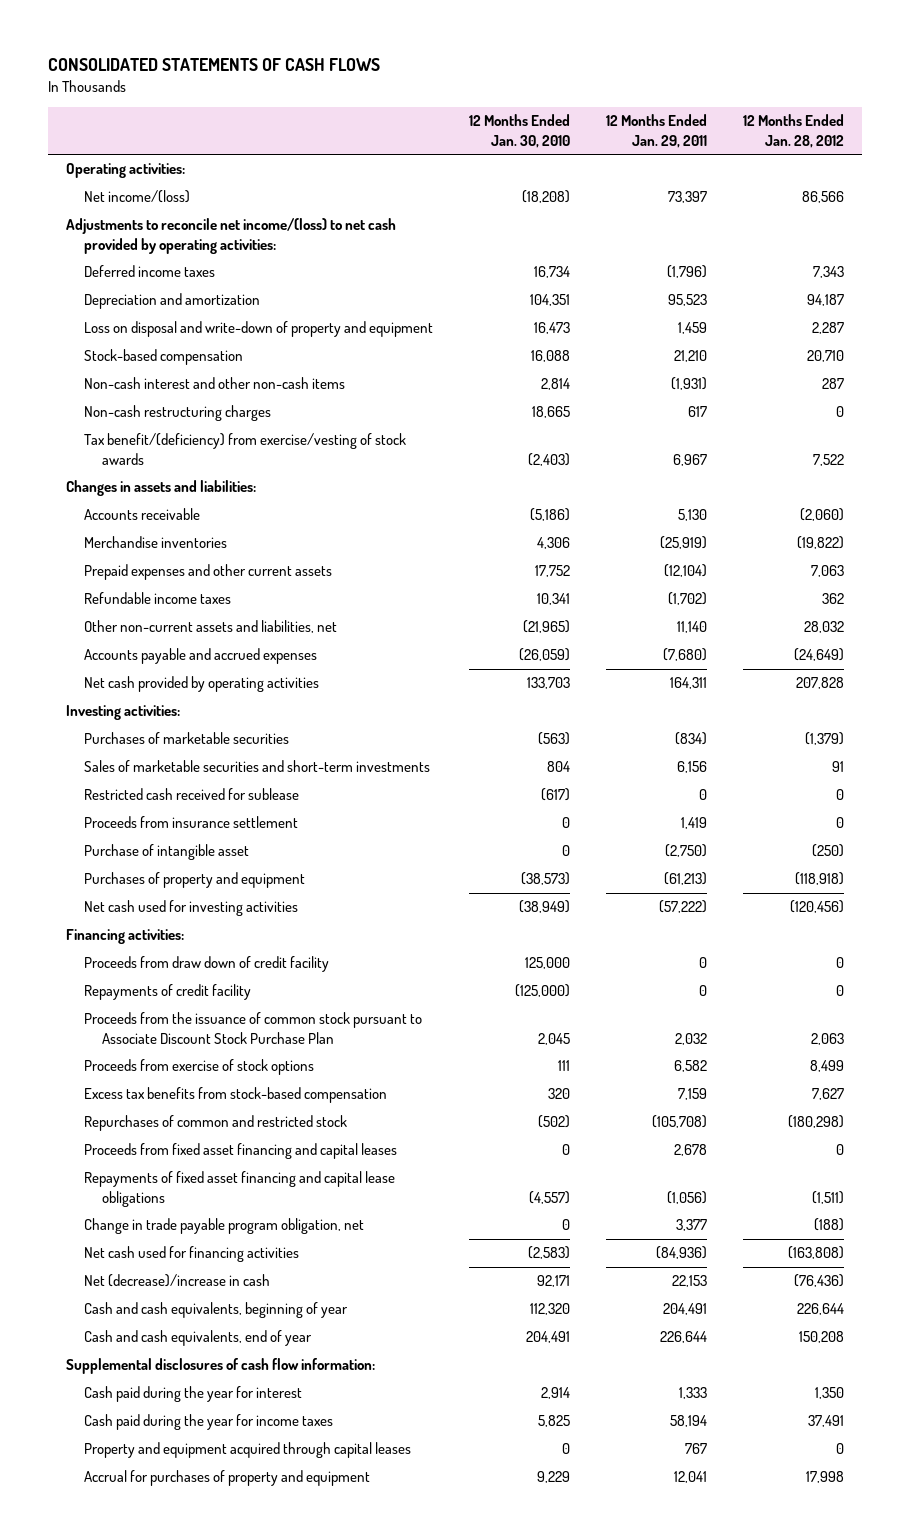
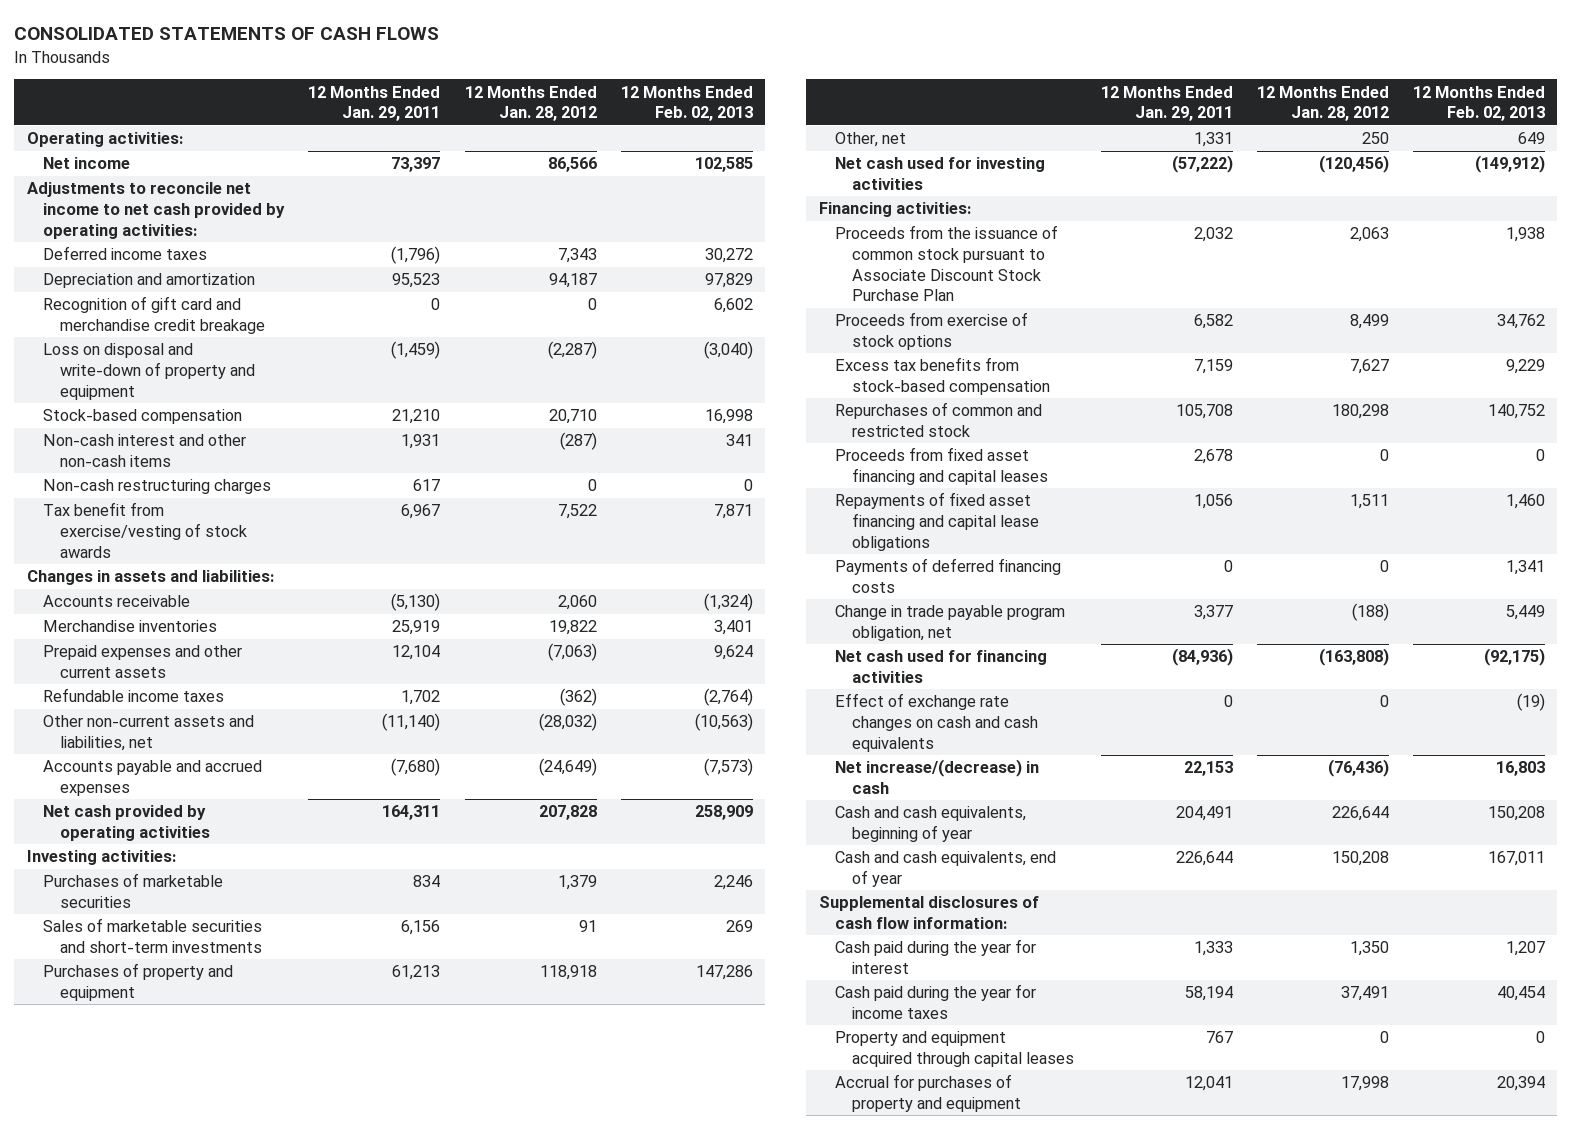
[468,114,570,148] 12 Months Ended Jan. 30, 2010 -> none
none -> [620,85,753,122] 12 Months Ended Feb. 02, 2013
[84,190,191,204] Net income/(loss) -> [43,157,131,170] Net income
[65,218,396,254] Adjustments to reconcile net income/(loss) to net cash provided by operating activities: -> [26,182,286,239] Adjustments to reconcile net income to net cash provided by operating activities:
none -> [43,296,265,334] Recognition of gift card and merchandise credit breakage
[677,322,707,335] 1,459 -> [391,341,441,360] (1,459)
[811,322,844,335] 2,287 -> [547,341,597,360] (2,287)
[670,377,707,391] (1,931) -> [401,434,441,450] 1,931
[821,378,844,390] 287 -> [559,432,597,451] (287)
[84,433,407,465] Tax benefit/(deficiency) from exercise/vesting of stock awards -> [43,502,247,558] Tax benefit from exercise/vesting of stock awards
[677,509,707,522] 5,130 -> [391,593,441,612] (5,130)
[799,508,844,522] (2,060) -> [557,595,597,611] 2,060
[659,536,707,550] (25,919) -> [392,620,441,636] 25,919
[796,536,844,550] (19,822) -> [548,620,597,636] 19,822
[663,564,707,578] (12,104) -> [392,645,441,661] 12,104
[810,565,844,578] 7,063 -> [547,643,597,662] (7,063)
[667,592,707,606] (1,702) -> [401,690,441,706] 1,702
[821,593,844,605] 362 -> [559,688,597,707] (362)
[676,621,707,634] 11,140 -> [382,713,441,732] (11,140)
[803,621,844,634] 28,032 -> [538,713,597,732] (28,032)
[674,732,707,746] (834) -> [413,875,441,888] 834
[804,732,844,746] (1,379) -> [557,875,597,891] 1,379
[84,788,300,801] Restricted cash received for sublease -> none
[84,816,299,829] Proceeds from insurance settlement -> none
[84,844,250,861] Purchase of intangible asset -> none
[663,872,707,886] (61,213) -> [392,965,441,981] 61,213
[794,872,844,886] (118,918) -> [539,965,597,981] 118,918
none -> [835,132,907,148] Other, net
[84,956,330,973] Proceeds from draw down of credit facility -> none
[84,984,252,1001] Repayments of credit facility -> none
[651,1115,707,1129] (105,708) -> [1175,404,1233,420] 105,708
[787,1115,844,1129] (180,298) -> [1331,404,1389,420] 180,298
[666,1190,707,1204] (1,056) -> [1193,494,1233,510] 1,056
[811,1190,844,1204] (1,511) -> [1349,494,1389,510] 1,511
none -> [835,558,1062,593] Payments of deferred financing costs
none -> [835,693,1039,752] Effect of exchange rate changes on cash and cash equivalents
[84,1274,271,1288] Net (decrease)/increase in cash -> [835,759,1040,794] Net increase/(decrease) in cash

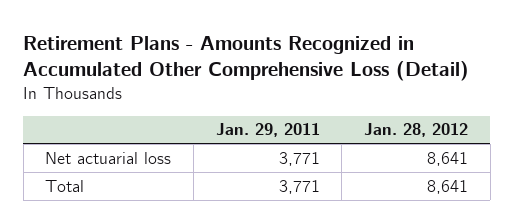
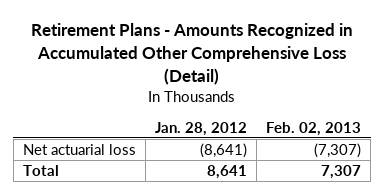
[215,123,320,138] Jan. 29, 2011 -> none
none -> [266,121,362,136] Feb. 02, 2013
[427,151,469,166] 8,641 -> [199,142,247,158] (8,641)

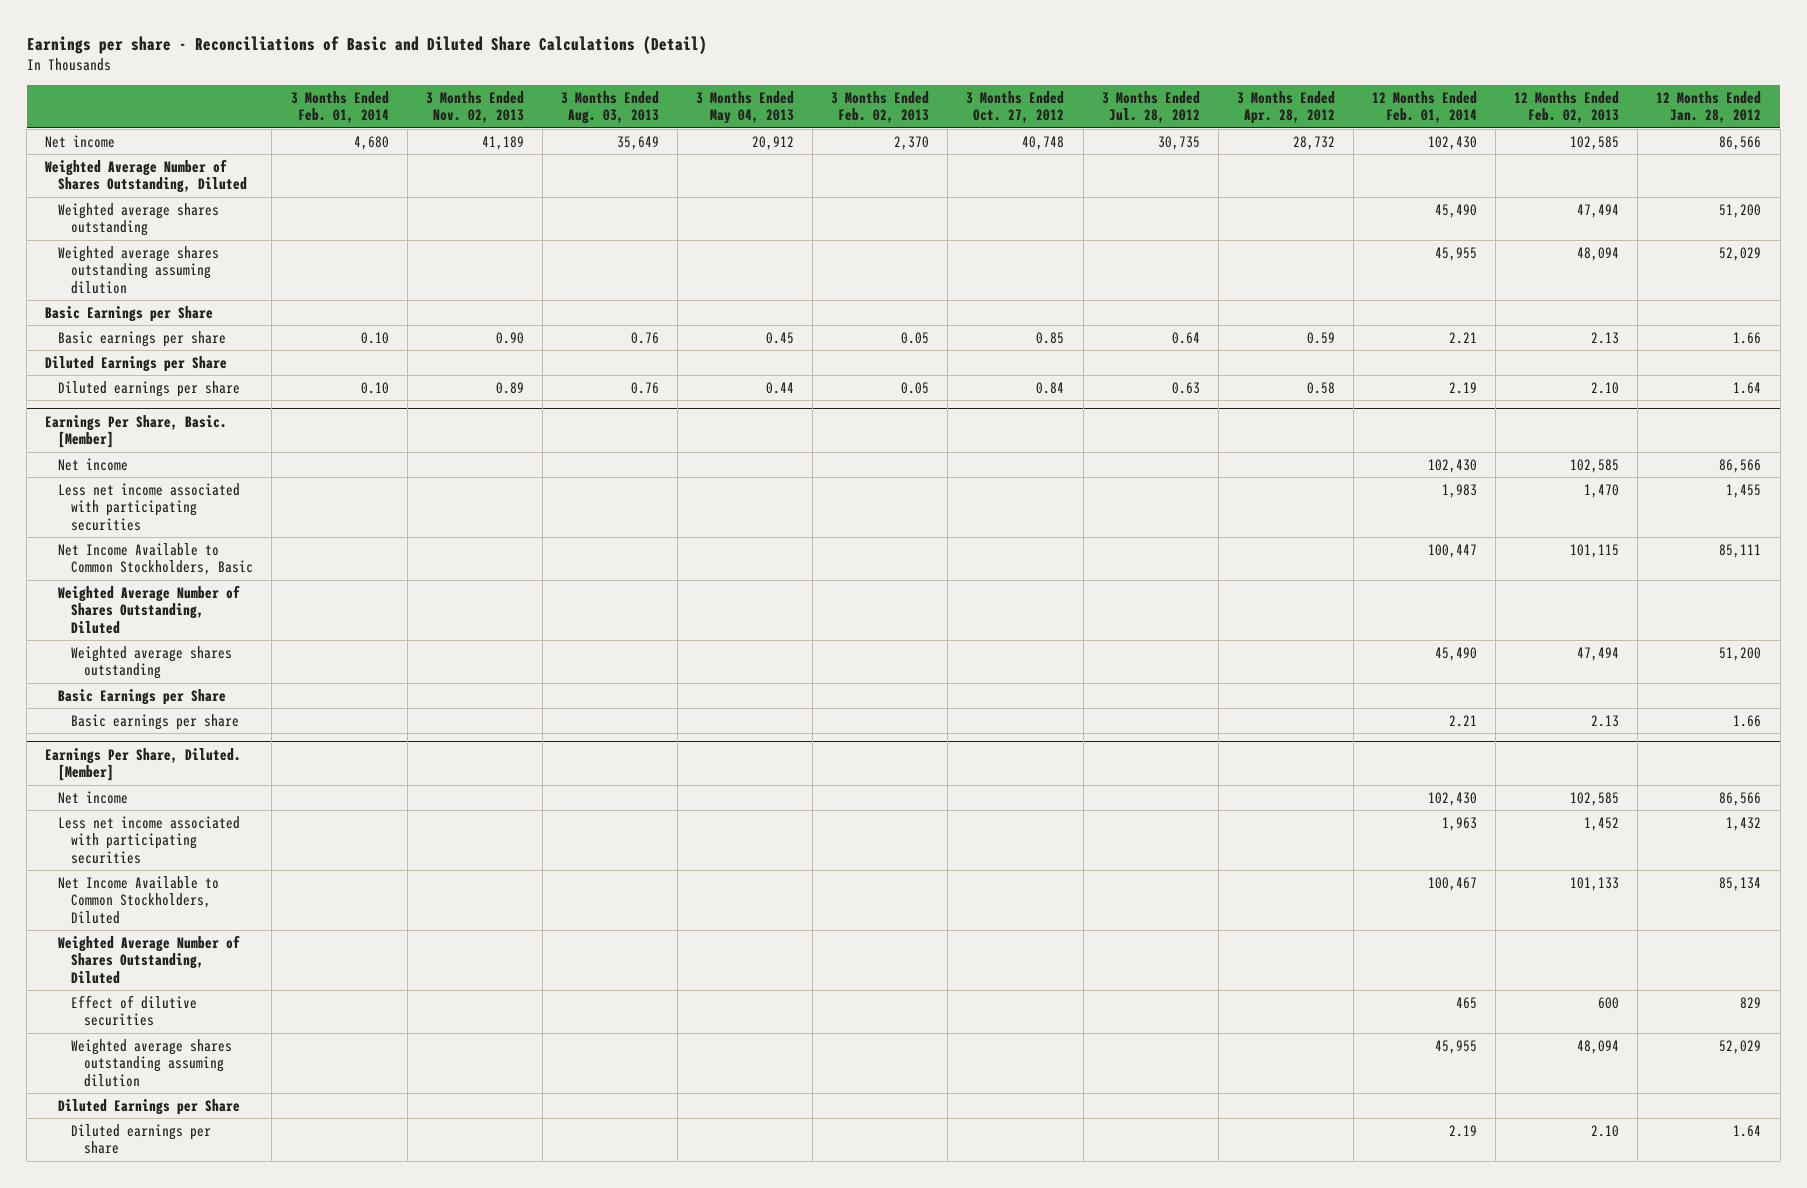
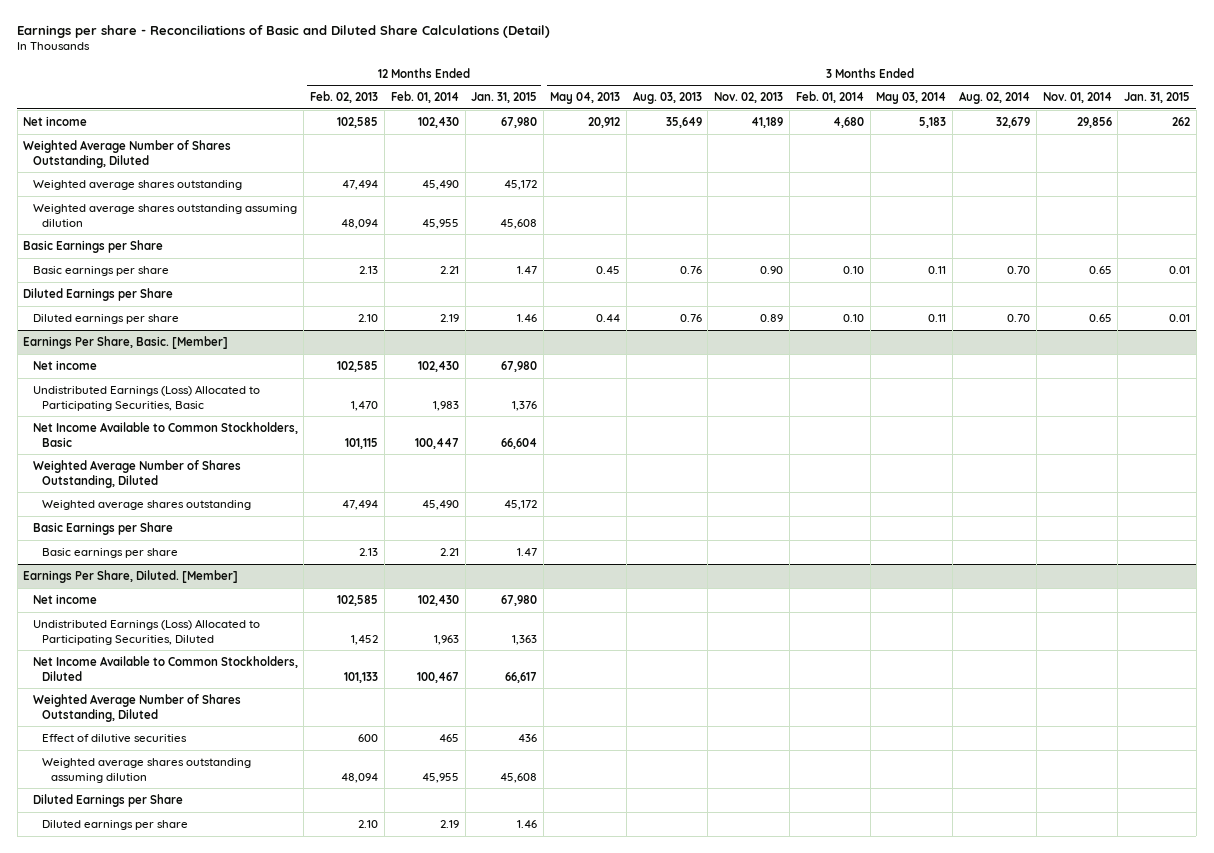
[831,90,930,124] 3 Months Ended Feb. 02, 2013 -> none
[966,90,1065,124] 3 Months Ended Oct. 27, 2012 -> none
[1101,90,1200,124] 3 Months Ended Jul. 28, 2012 -> none
[1236,90,1335,125] 3 Months Ended Apr. 28, 2012 -> none
[1656,90,1762,124] 12 Months Ended Jan. 28, 2012 -> none
none -> [471,92,538,104] Jan. 31, 2015
none -> [876,92,947,105] May 03, 2014
none -> [958,91,1030,105] Aug. 02, 2014
none -> [1042,92,1112,104] Nov. 01, 2014
none -> [1124,92,1191,104] Jan. 31, 2015
[58,482,241,531] Less net income associated with participating securities -> [32,384,260,411] Undistributed Earnings (Loss) Allocated to Participating Securities, Basic
[58,815,241,864] Less net income associated with participating securities -> [32,618,260,645] Undistributed Earnings (Loss) Allocated to Participating Securities, Diluted

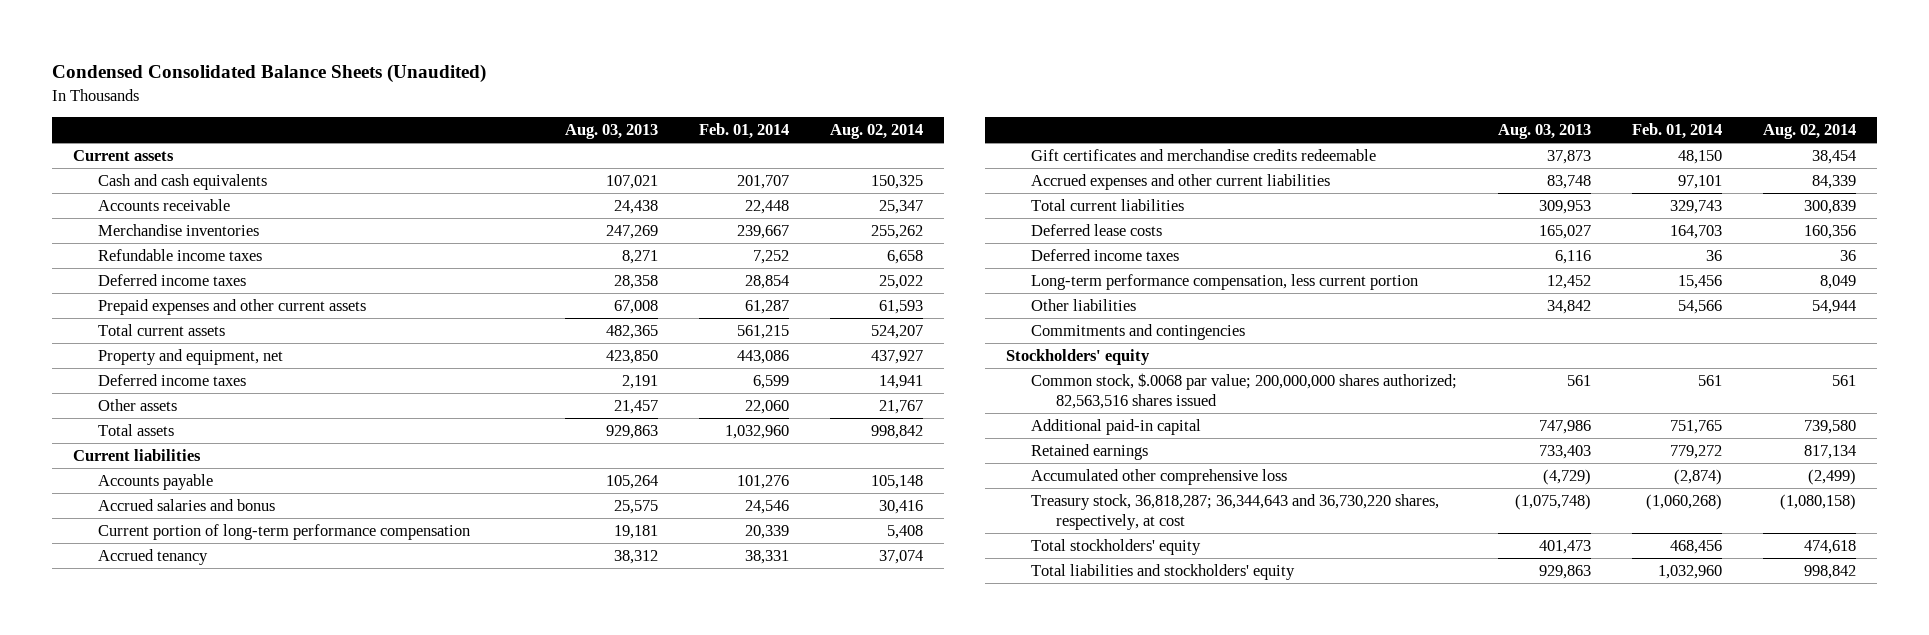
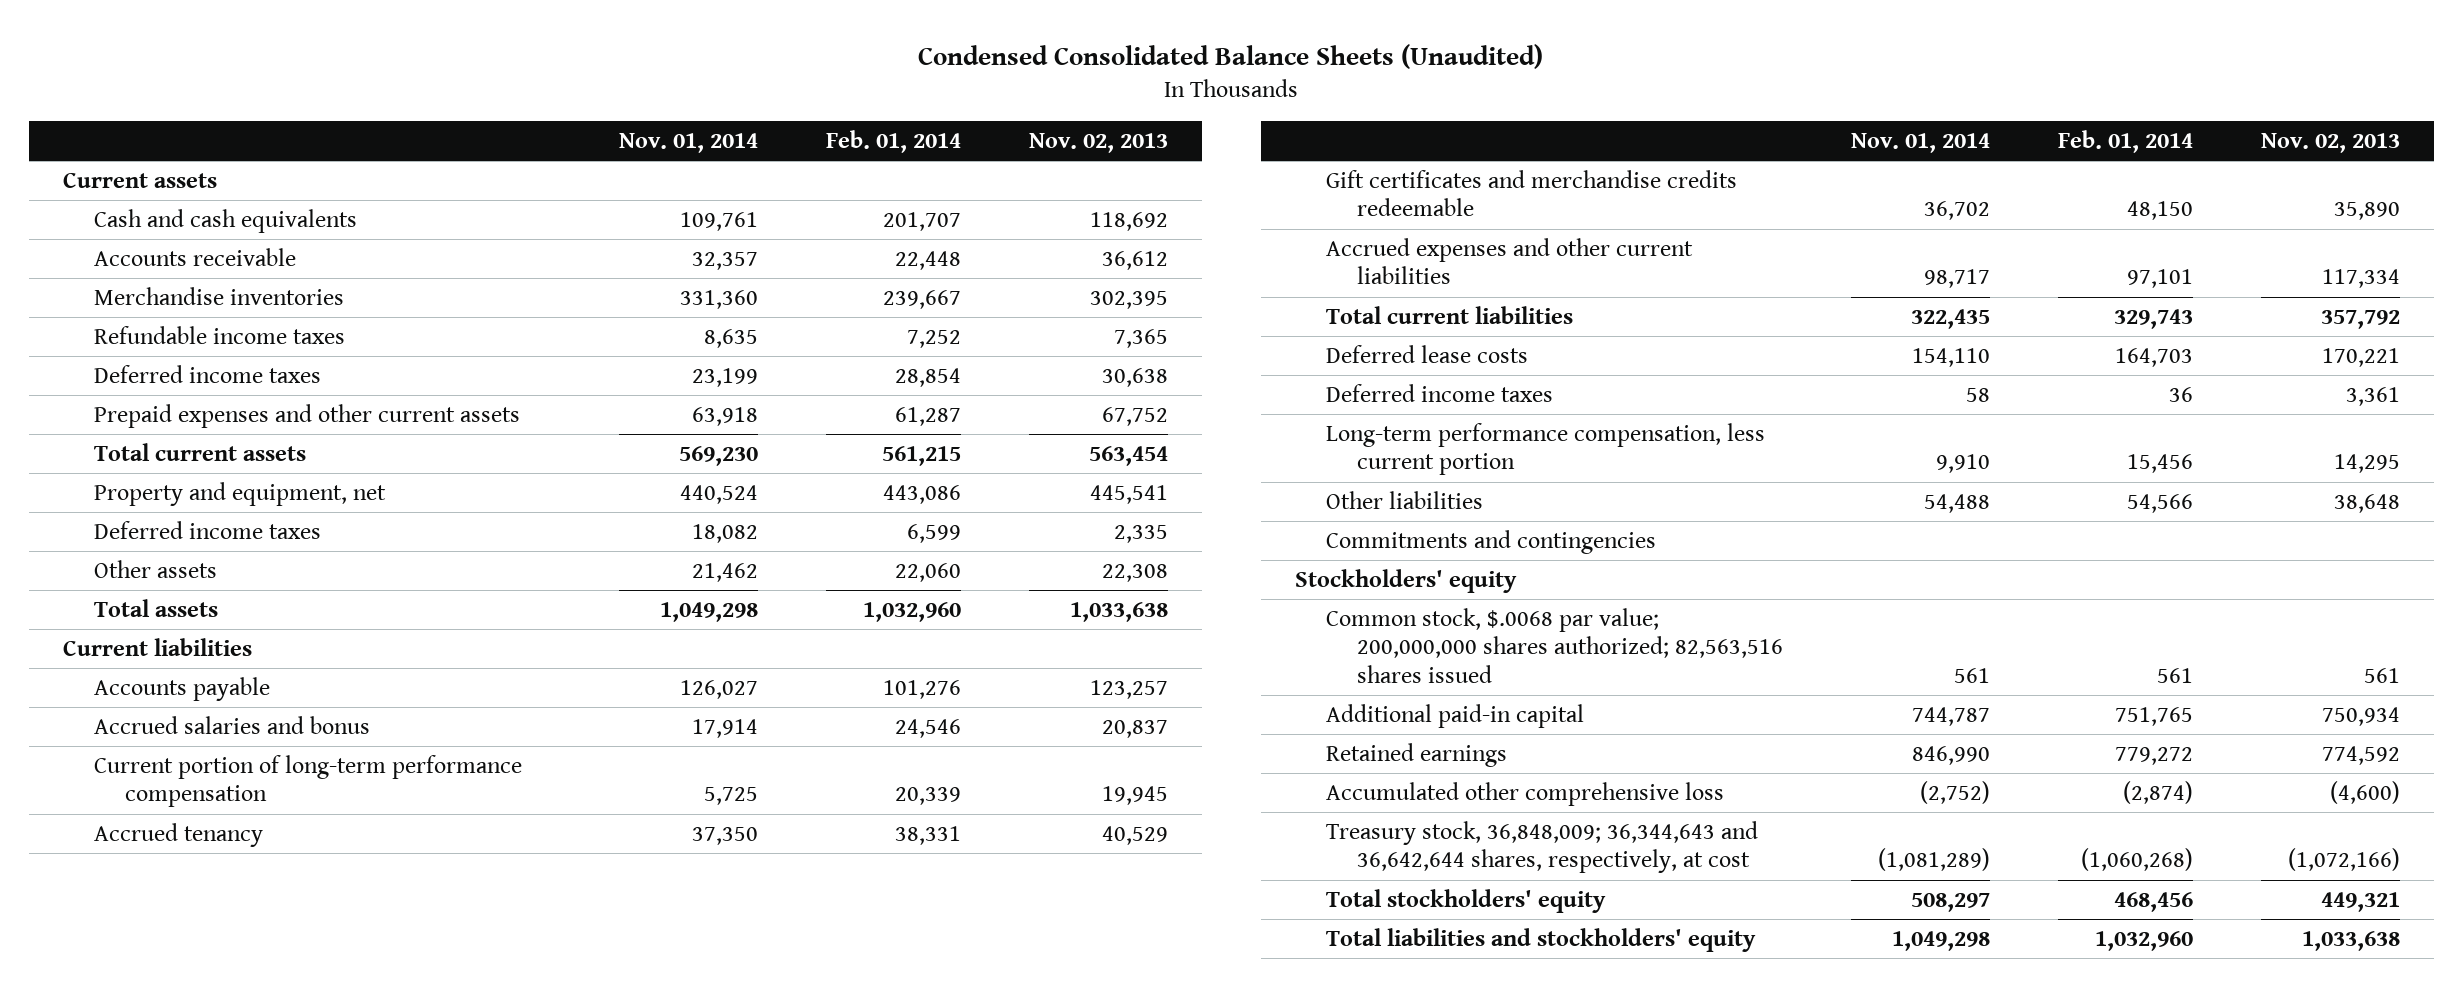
[565,124,659,140] Aug. 03, 2013 -> none
[830,124,924,140] Aug. 02, 2014 -> none
none -> [618,132,758,153] Nov. 01, 2014
none -> [1028,132,1168,153] Nov. 02, 2013
[1030,493,1439,530] Treasury stock, 36,818,287; 36,344,643 and 36,730,220 shares, respectively, at cost -> [1325,821,1758,874] Treasury stock, 36,848,009; 36,344,643 and 36,642,644 shares, respectively, at cost

